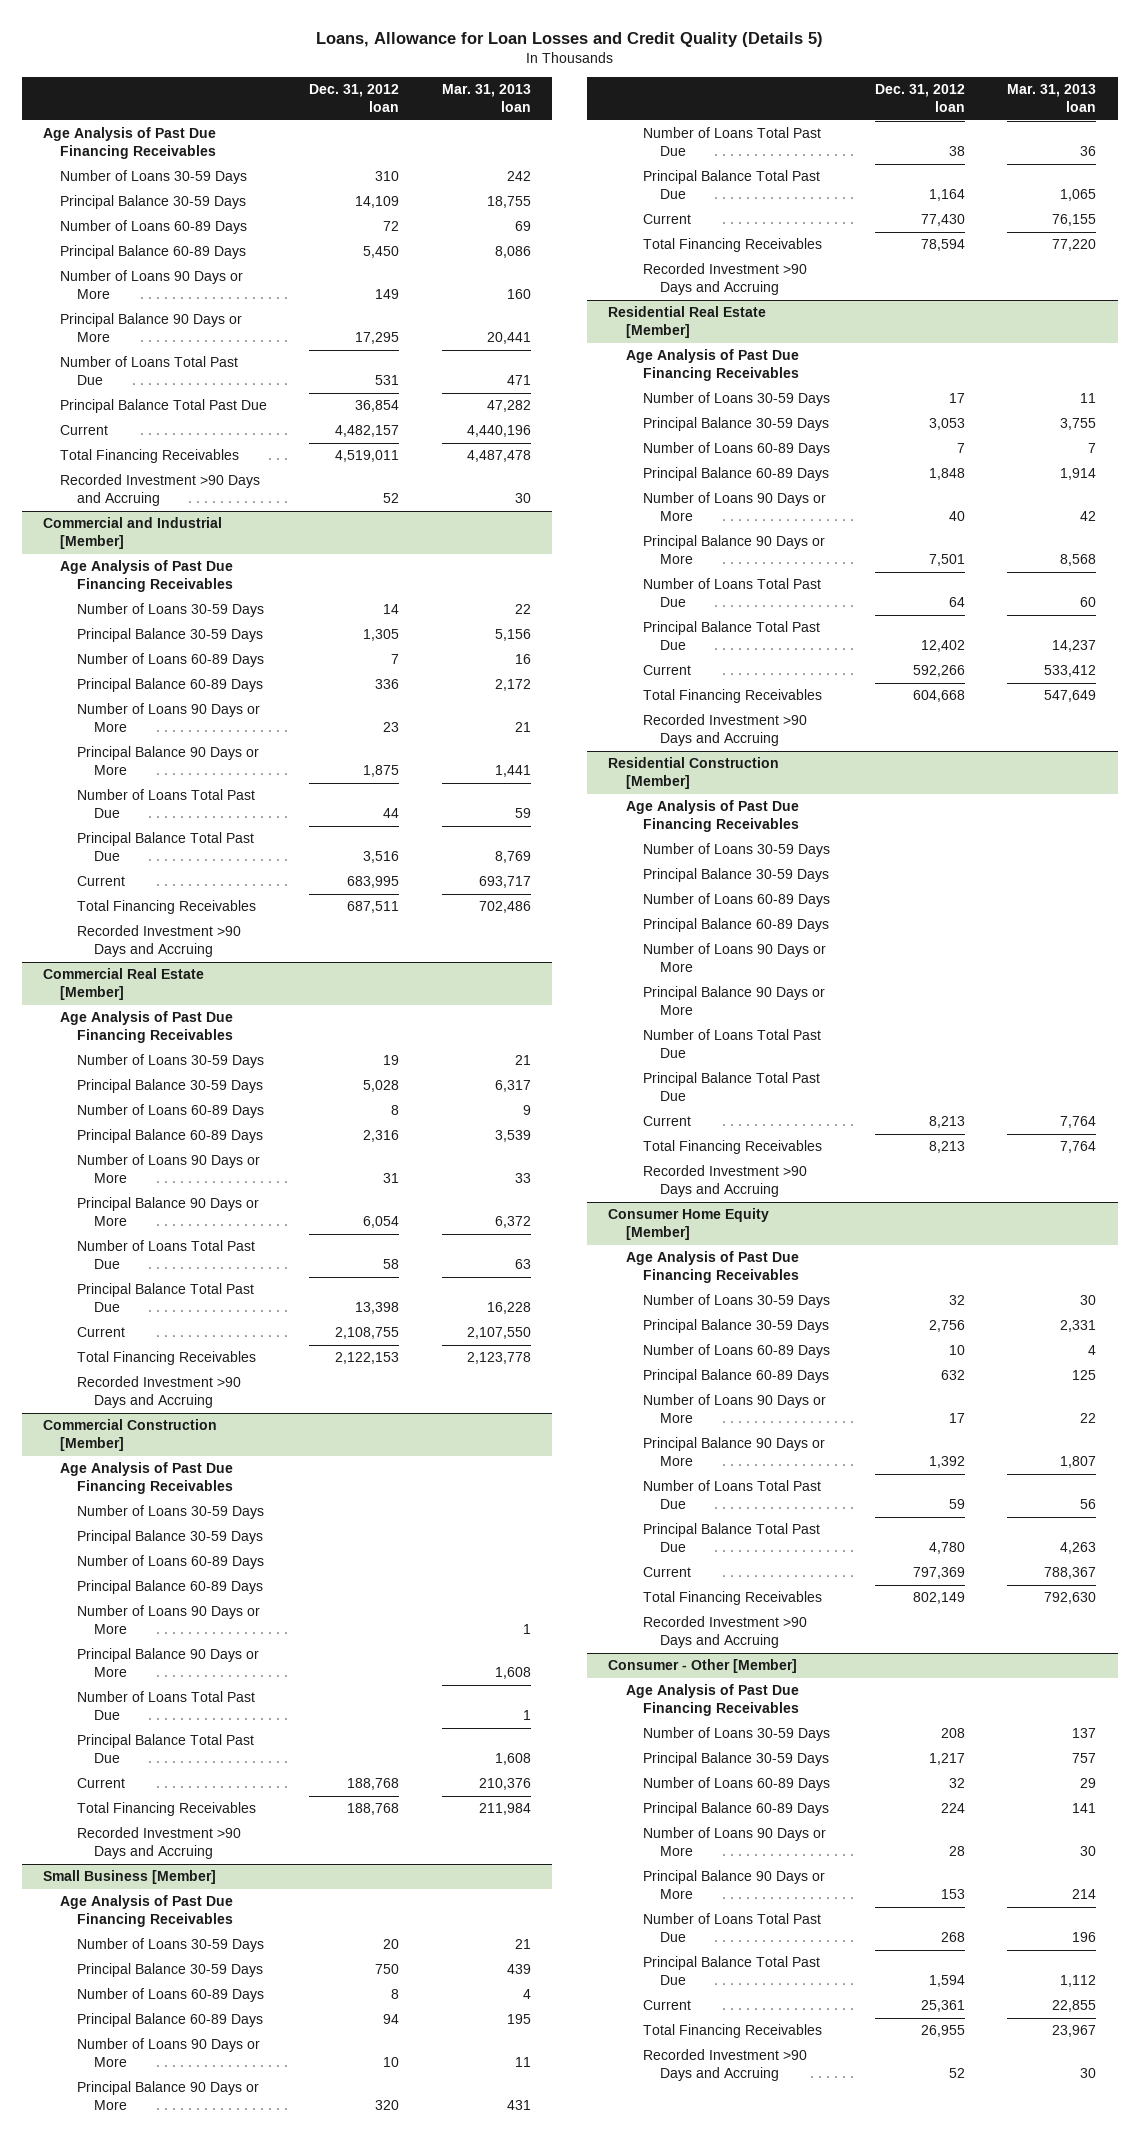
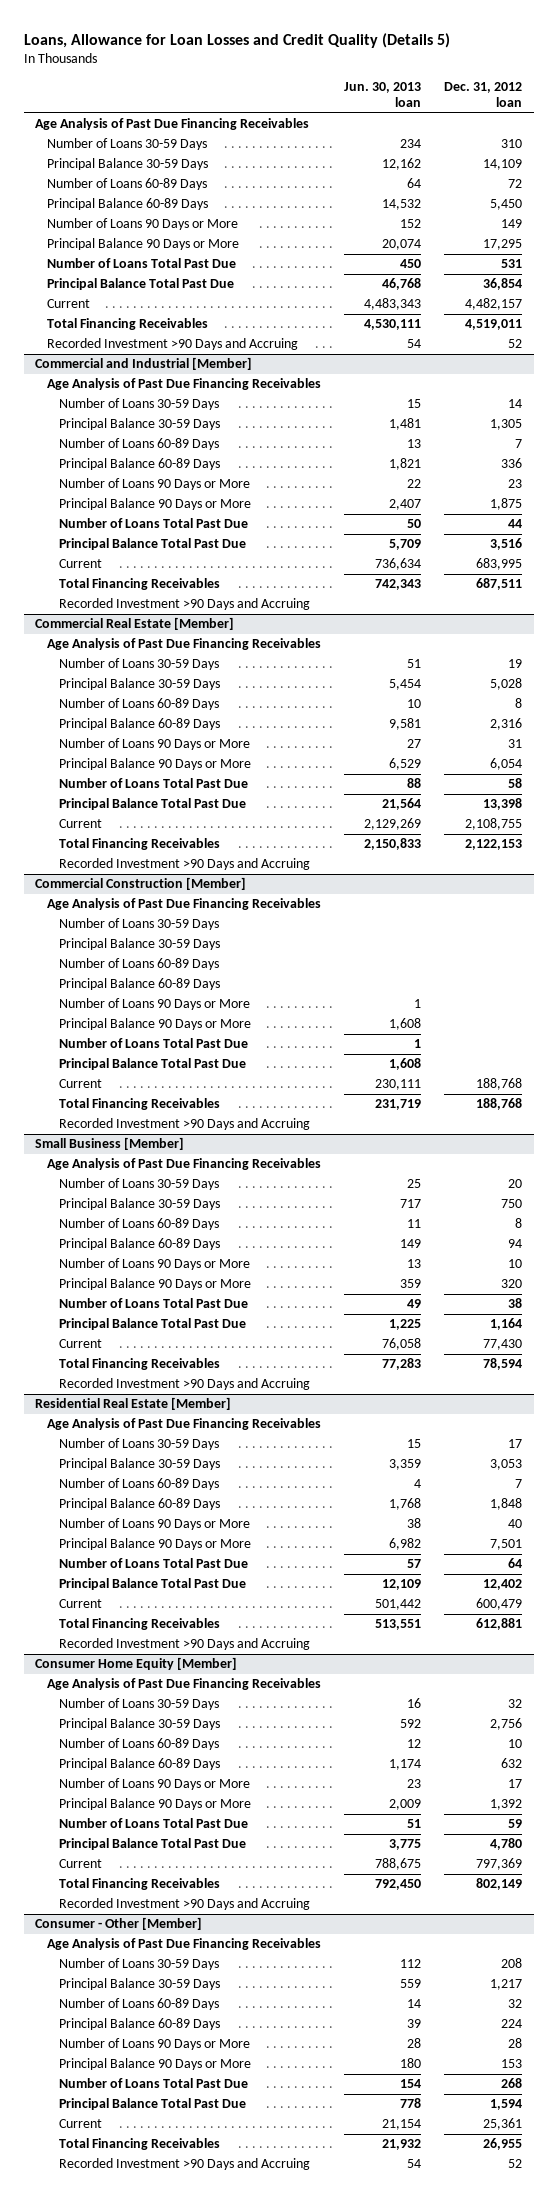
[441,84,531,113] Mar. 31, 2013 loan -> none
none -> [344,81,422,108] Jun. 30, 2013 loan
[642,714,807,747] Recorded Investment >90 Days and Accruing -> none
[608,757,780,790] Residential Construction [Member] -> none
[625,800,799,833] Age Analysis of Past Due Financing Receivables -> none
[642,843,830,858] Number of Loans 30-59 Days -> none
[642,868,829,883] Principal Balance 30-59 Days -> none
[642,893,830,908] Number of Loans 60-89 Days -> none
[642,918,829,933] Principal Balance 60-89 Days -> none
[642,943,826,973] Number of Loans 90 Days or More -> none
[642,986,825,1016] Principal Balance 90 Days or More -> none
[642,1029,821,1059] Number of Loans Total Past Due -> none
[642,1072,820,1102] Principal Balance Total Past Due -> none
[642,1116,691,1127] Current -> none
[642,1140,822,1155] Total Financing Receivables -> none
[913,665,966,678] 592,266 -> [476,1598,523,1611] 600,479
[913,690,966,703] 604,668 -> [476,1618,523,1631] 612,881

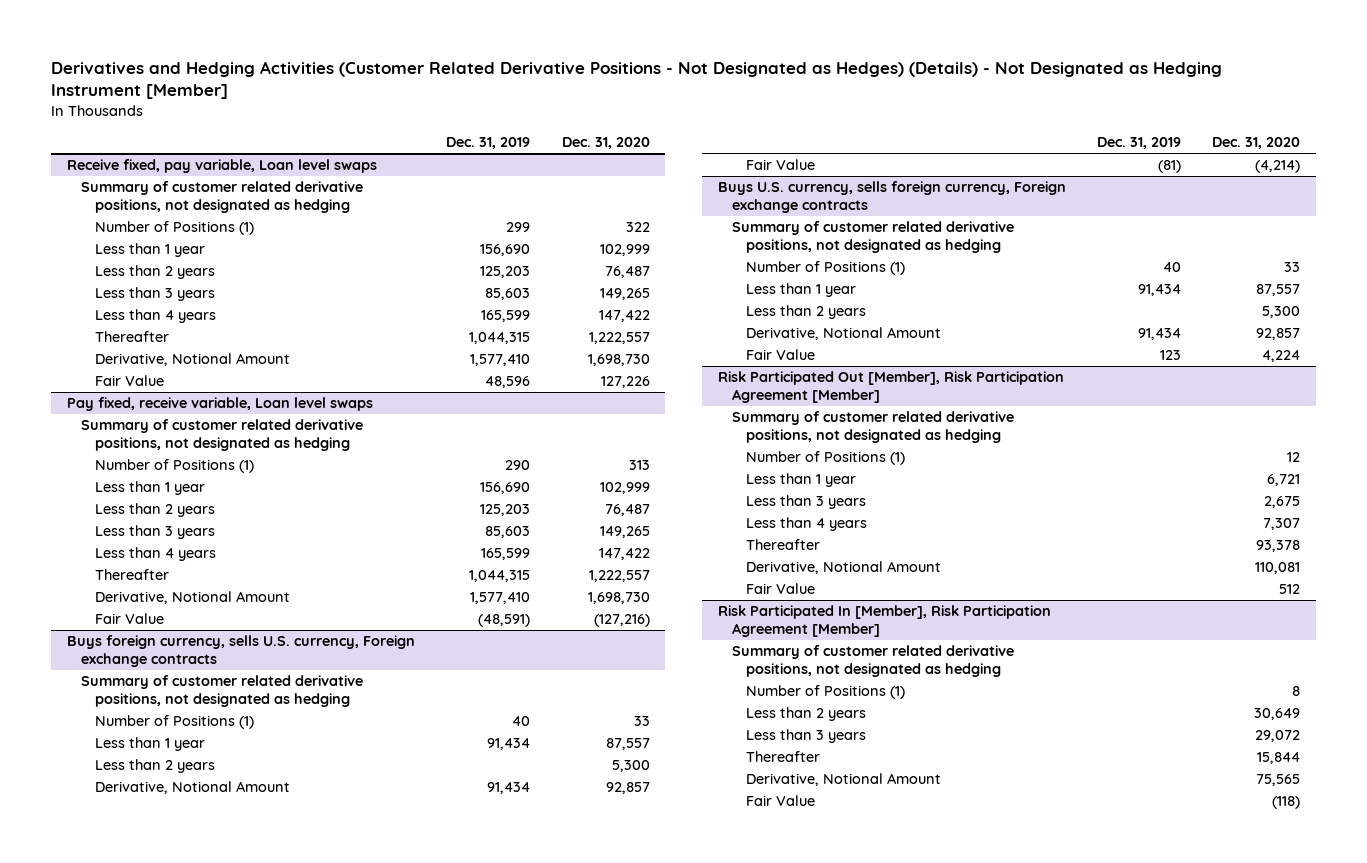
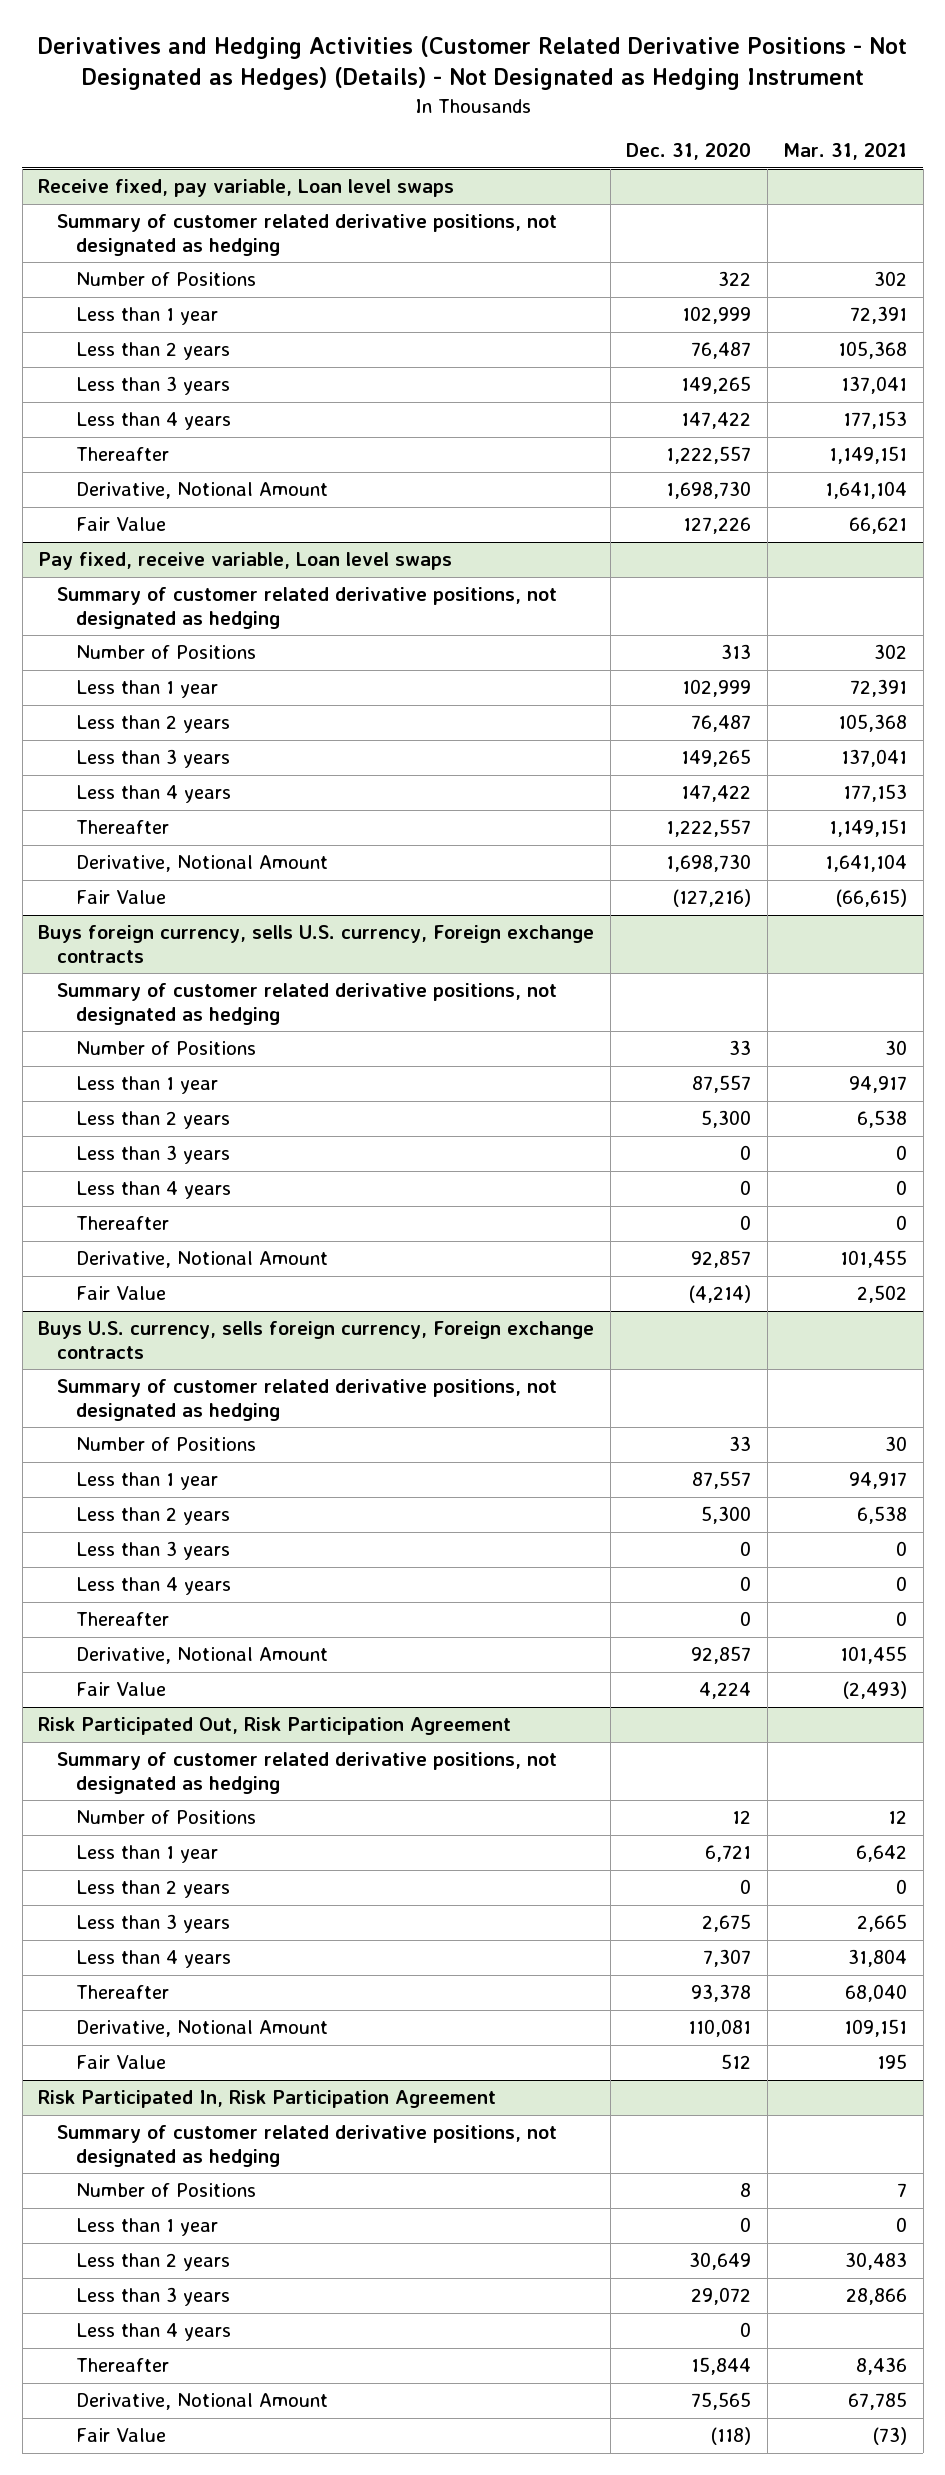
[51,60,1223,100] Derivatives and Hedging Activities (Customer Related Derivative Positions - Not Designated as Hedges) (Details) - Not Designated as Hedging Instrument [Member] -> [37,35,907,91] Derivatives and Hedging Activities (Customer Related Derivative Positions - Not Designated as Hedges) (Details) - Not Designated as Hedging Instrument
[446,136,531,149] Dec. 31, 2019 -> none
none -> [783,143,908,161] Mar. 31, 2021
[95,221,255,236] Number of Positions (1) -> [75,272,256,287] Number of Positions
[95,459,255,474] Number of Positions (1) -> [75,645,256,660] Number of Positions
[95,715,255,730] Number of Positions (1) -> [75,1041,256,1056] Number of Positions
none -> [75,1145,230,1165] Less than 3 years
none -> [75,1181,231,1200] Less than 4 years
none -> [75,1216,169,1231] Thereafter
[746,261,906,276] Number of Positions (1) -> [75,1437,256,1452] Number of Positions
none -> [75,1541,230,1561] Less than 3 years
none -> [75,1577,231,1596] Less than 4 years
none -> [75,1612,169,1627] Thereafter
[717,371,1064,404] Risk Participated Out [Member], Risk Participation Agreement [Member] -> [38,1717,512,1736] Risk Participated Out, Risk Participation Agreement
[746,451,906,466] Number of Positions (1) -> [75,1810,256,1825] Number of Positions
none -> [75,1880,230,1899] Less than 2 years
[717,605,1051,638] Risk Participated In [Member], Risk Participation Agreement [Member] -> [38,2090,497,2109] Risk Participated In, Risk Participation Agreement
[746,685,906,700] Number of Positions (1) -> [75,2183,256,2198] Number of Positions
none -> [75,2218,218,2237] Less than 1 year
none -> [75,2323,231,2342] Less than 4 years

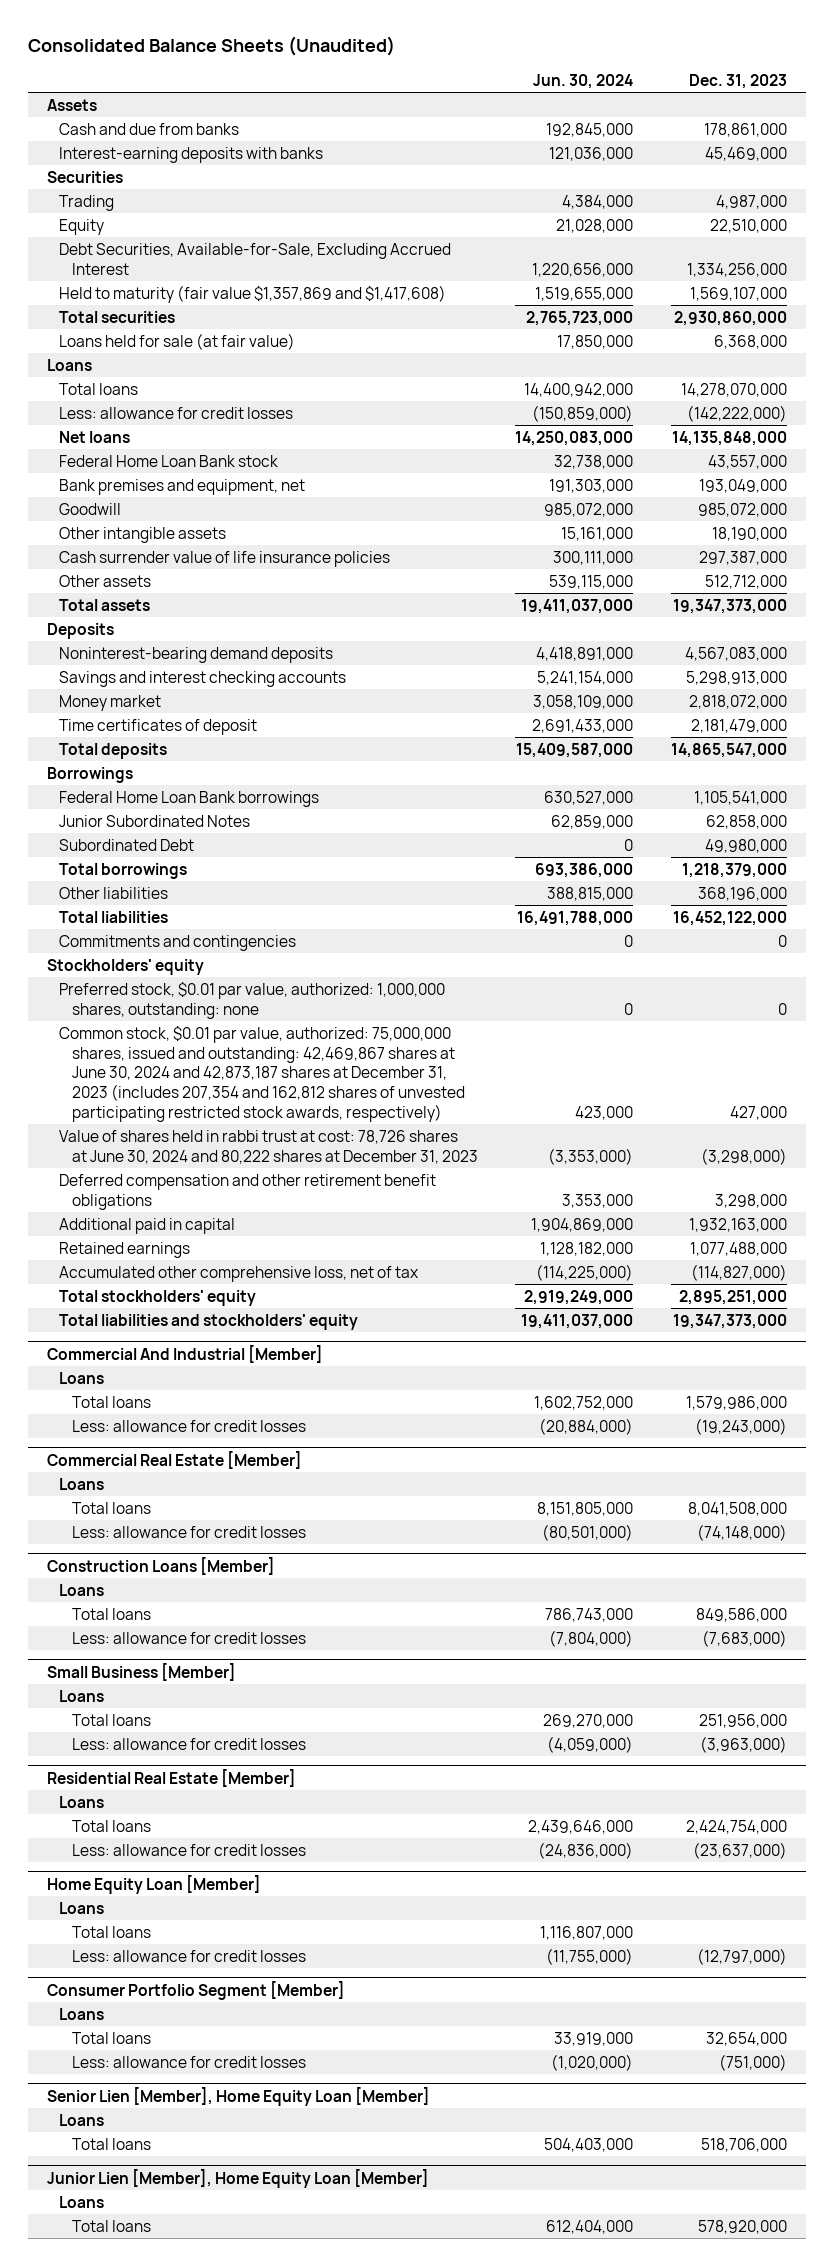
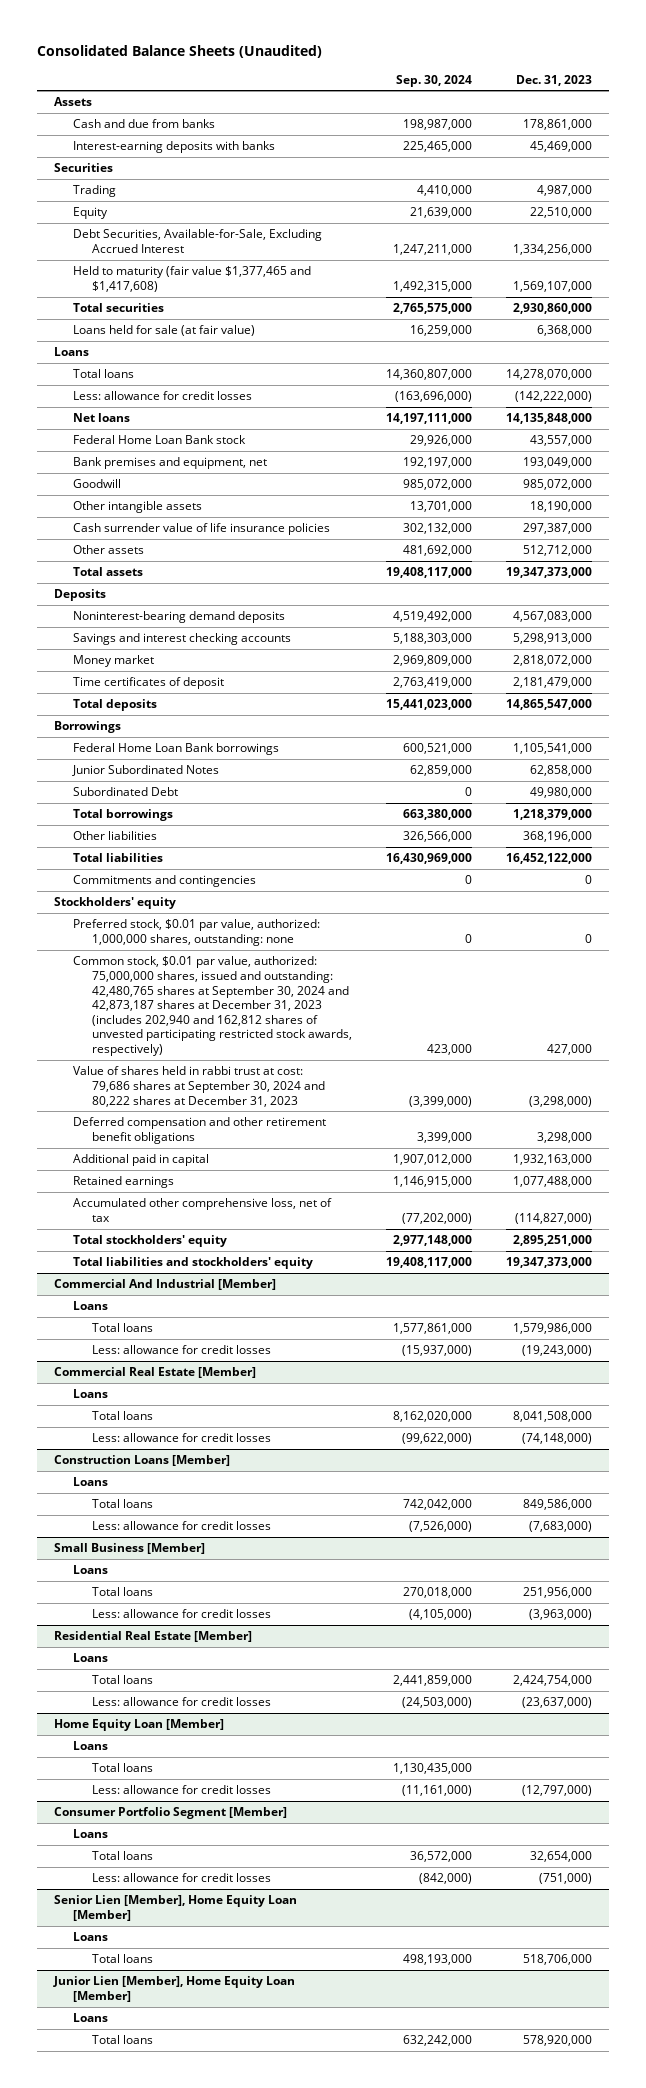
[533,73,634,89] Jun. 30, 2024 -> none
none -> [395,74,472,87] Sep. 30, 2024
[59,284,447,303] Held to maturity (fair value $1,357,869 and $1,417,608) -> [73,266,312,292] Held to maturity (fair value $1,377,465 and $1,417,608)
[59,1025,465,1122] Common stock, $0.01 par value, authorized: 75,000,000 shares, issued and outstanding: 42,469,867 shares at June 30, 2024 and 42,873,187 shares at December 31, 2023 (includes 207,354 and 162,812 shares of unvested participating restricted stock awards, respectively) -> [73,956,352,1056] Common stock, $0.01 par value, authorized: 75,000,000 shares, issued and outstanding: 42,480,765 shares at September 30, 2024 and 42,873,187 shares at December 31, 2023 (includes 202,940 and 162,812 shares of unvested participating restricted stock awards, respectively)
[59,1129,478,1164] Value of shares held in rabbi trust at cost: 78,726 shares at June 30, 2024 and 80,222 shares at December 31, 2023 -> [73,1066,325,1107] Value of shares held in rabbi trust at cost: 79,686 shares at September 30, 2024 and 80,222 shares at December 31, 2023

